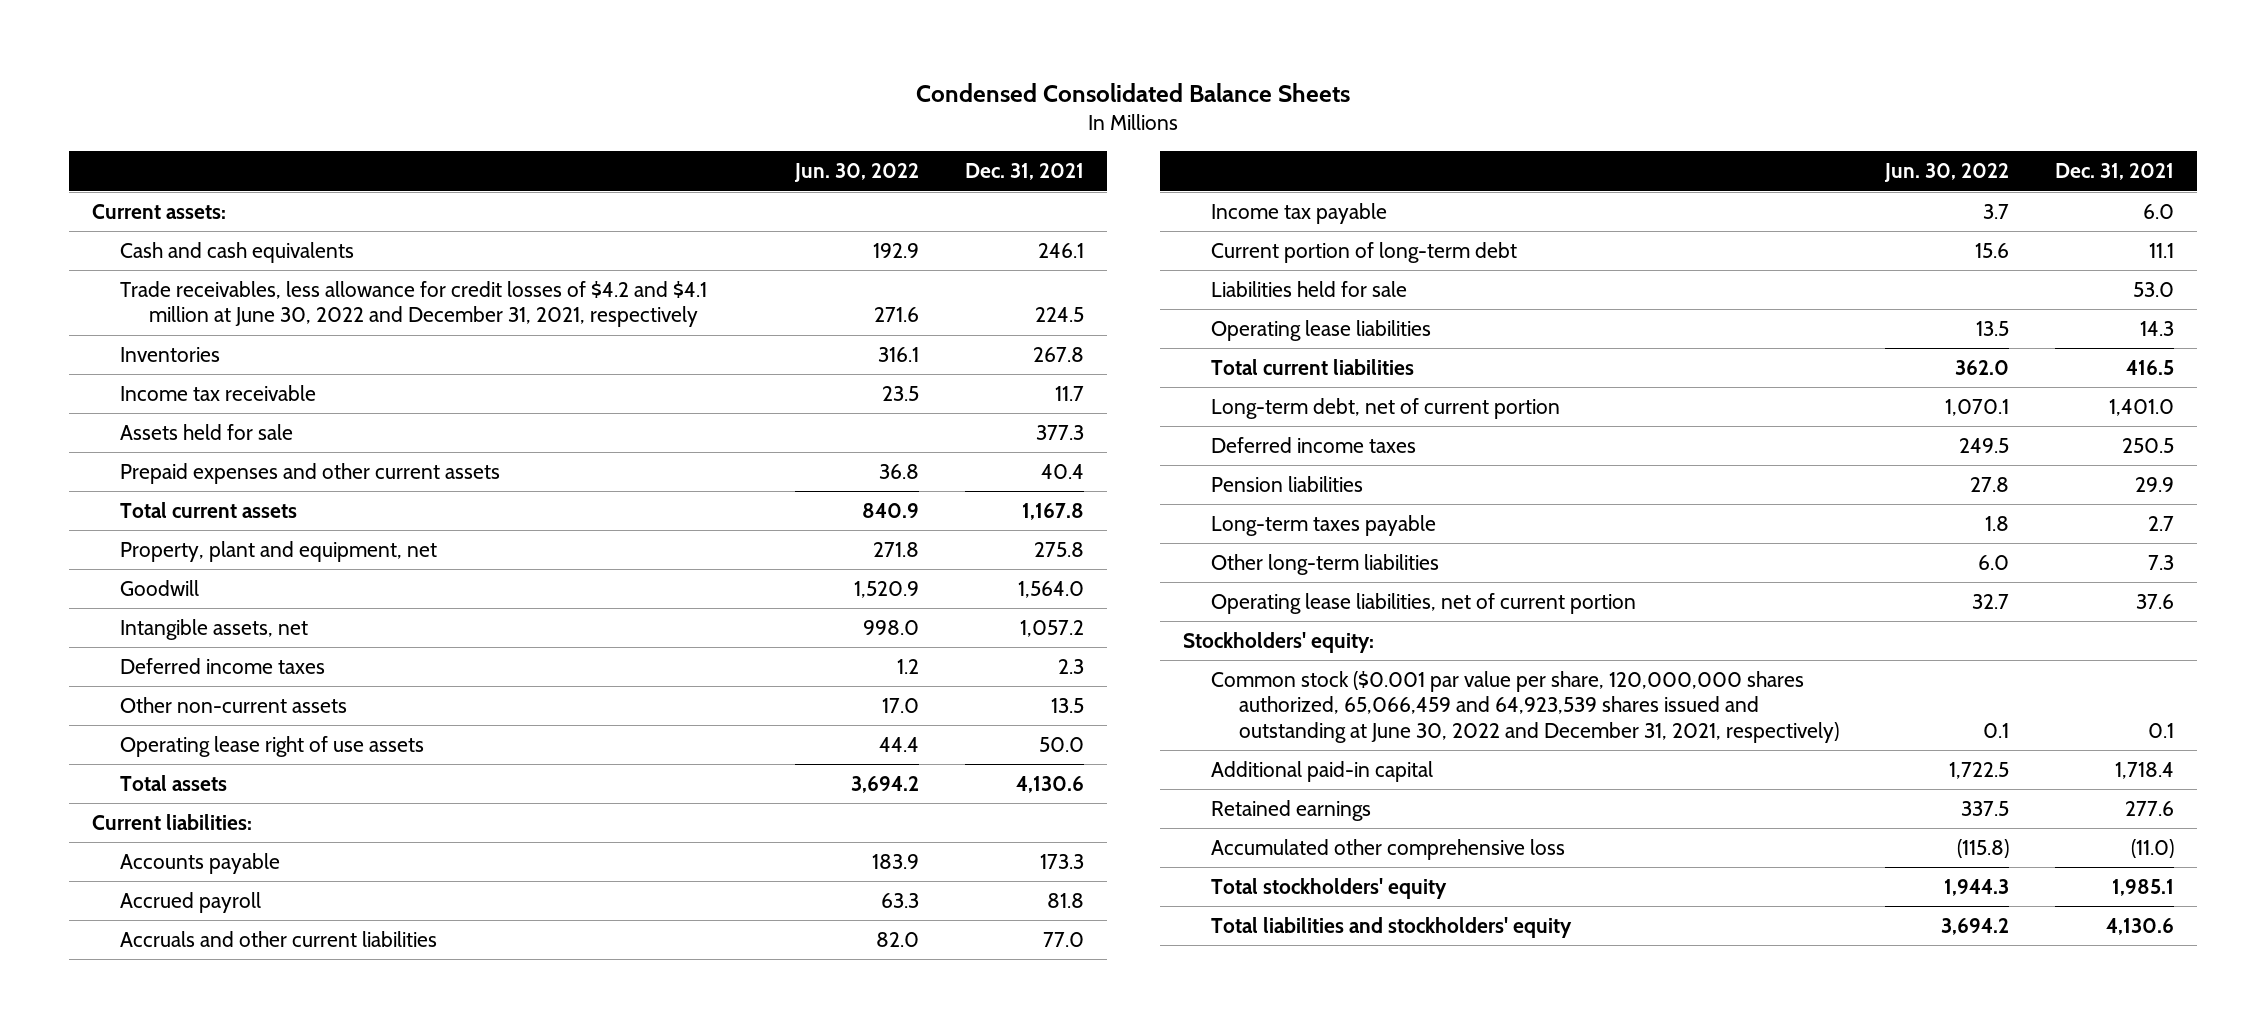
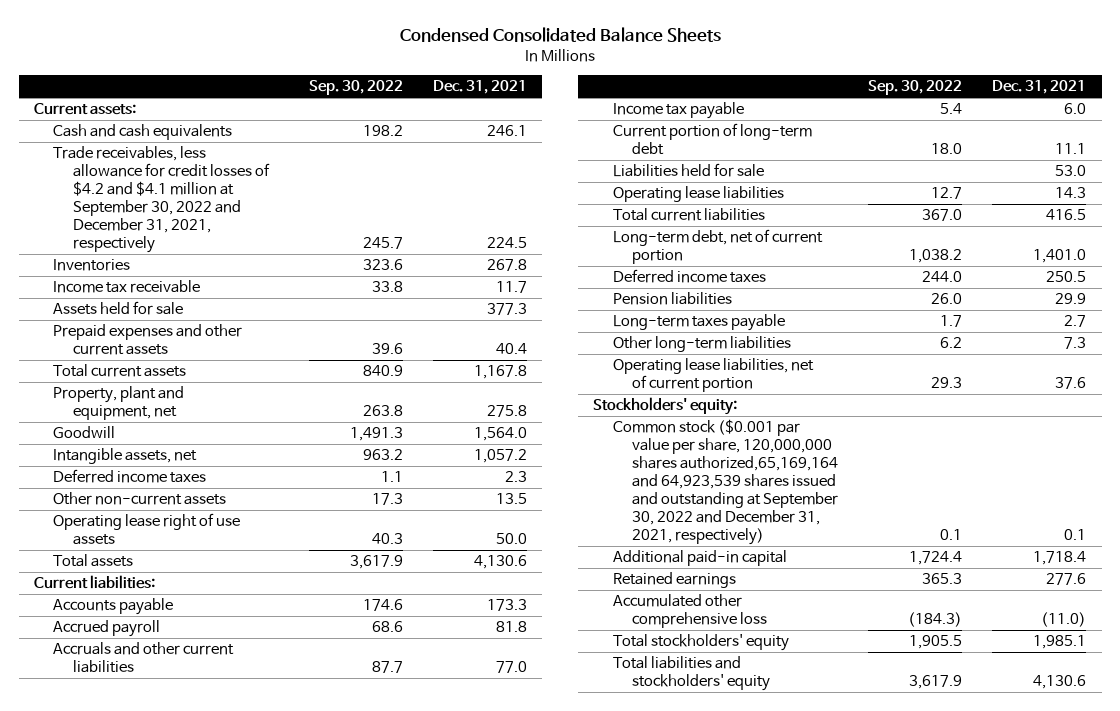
[793,163,919,183] Jun. 30, 2022 -> none
none -> [308,80,403,96] Sep. 30, 2022
[120,280,708,328] Trade receivables, less allowance for credit losses of $4.2 and $4.1 million at June 30, 2022 and December 31, 2021, respectively -> [53,146,270,253] Trade receivables, less allowance for credit losses of $4.2 and $4.1 million at September 30, 2022 and December 31, 2021, respectively
[1210,670,1840,743] Common stock ($0.001 par value per share, 120,000,000 shares authorized, 65,066,459 and 64,923,539 shares issued and outstanding at June 30, 2022 and December 31, 2021, respectively) -> [612,419,839,545] Common stock ($0.001 par value per share, 120,000,000 shares authorized,65,169,164 and 64,923,539 shares issued and outstanding at September 30, 2022 and December 31, 2021, respectively)

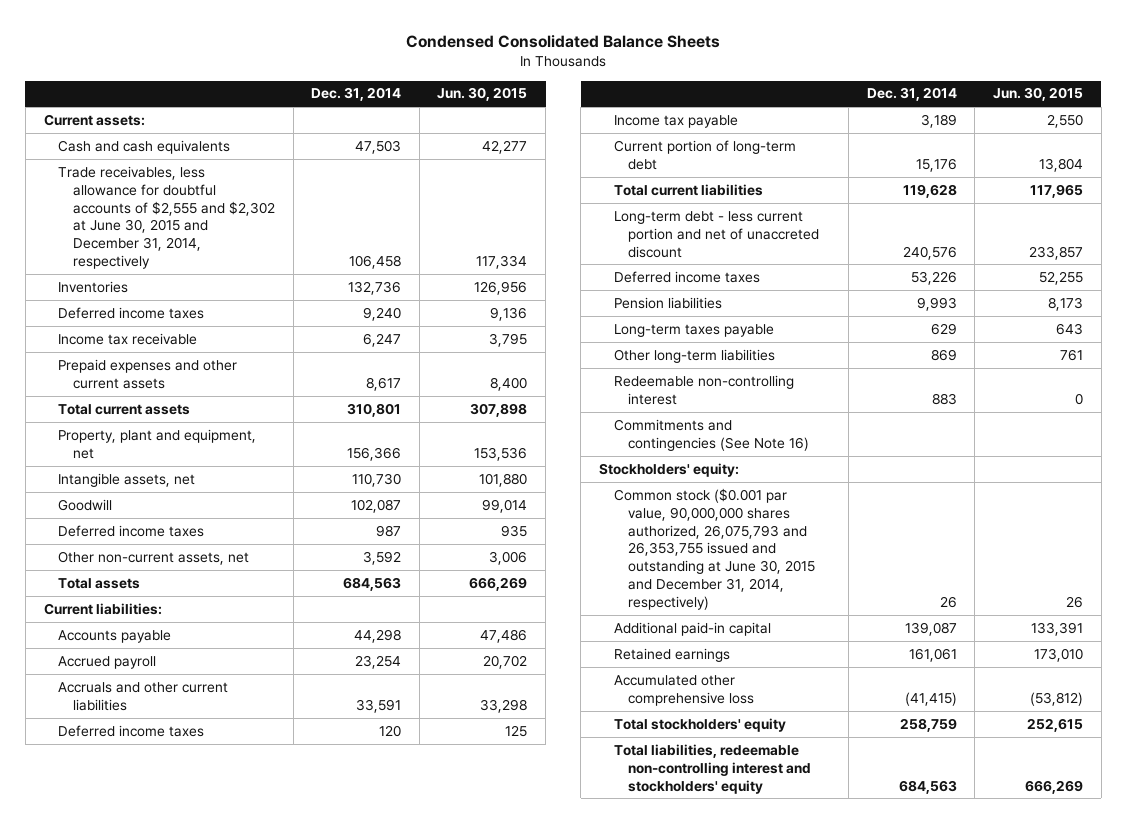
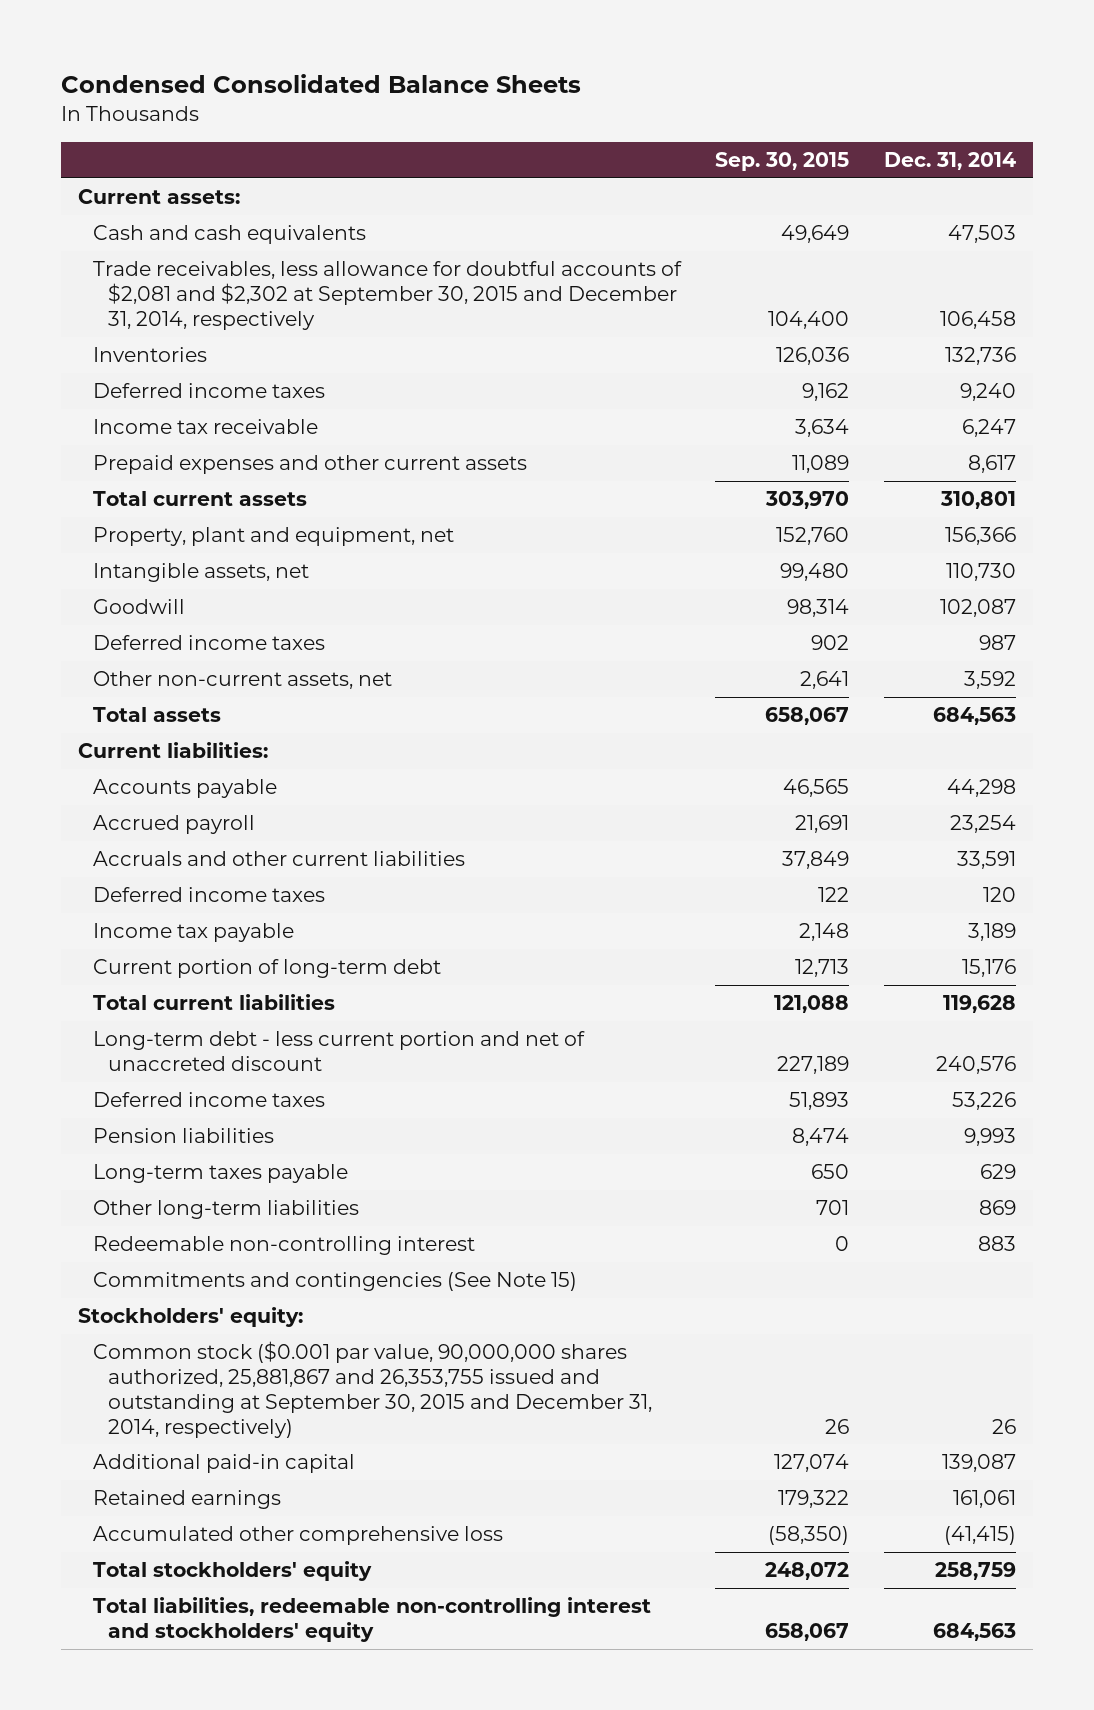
[437,87,528,102] Jun. 30, 2015 -> none
none -> [715,151,850,171] Sep. 30, 2015
[58,165,275,270] Trade receivables, less allowance for doubtful accounts of $2,555 and $2,302 at June 30, 2015 and December 31, 2014, respectively -> [93,261,683,330] Trade receivables, less allowance for doubtful accounts of $2,081 and $2,302 at September 30, 2015 and December 31, 2014, respectively
[613,418,810,451] Commitments and contingencies (See Note 16) -> [93,1272,578,1292] Commitments and contingencies (See Note 15)
[613,487,816,611] Common stock ($0.001 par value, 90,000,000 shares authorized, 26,075,793 and 26,353,755 issued and outstanding at June 30, 2015 and December 31, 2014, respectively) -> [93,1341,653,1438] Common stock ($0.001 par value, 90,000,000 shares authorized, 25,881,867 and 26,353,755 issued and outstanding at September 30, 2015 and December 31, 2014, respectively)

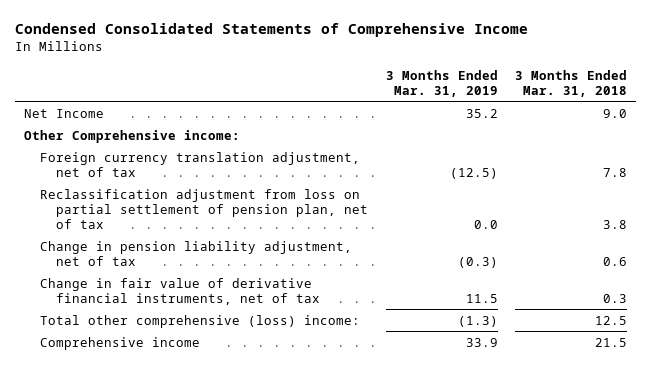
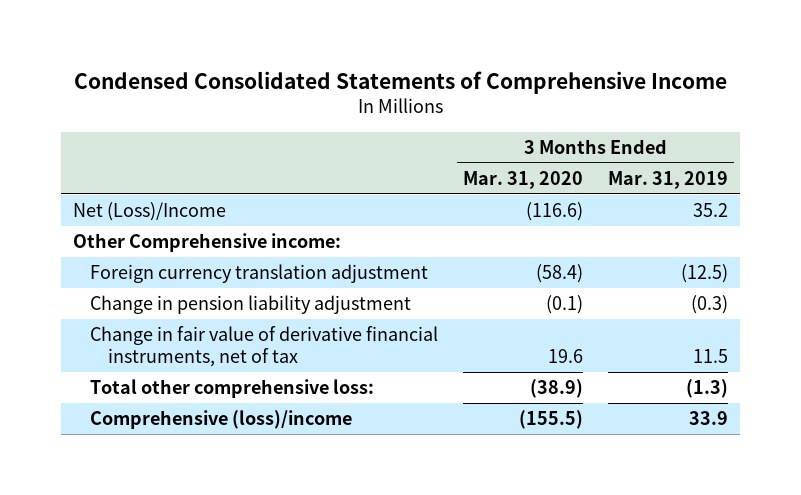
[515,69,628,97] 3 Months Ended Mar. 31, 2018 -> none
none -> [463,170,584,189] Mar. 31, 2020
[23,108,104,118] Net Income -> [73,202,227,222] Net (Loss)/Income
[39,188,368,229] Reclassification adjustment from loss on partial settlement of pension plan, net of tax -> none
[39,151,360,177] Foreign currency translation adjustment, net of tax -> [90,264,429,284] Foreign currency translation adjustment
[39,240,352,266] Change in pension liability adjustment, net of tax -> [90,295,412,315] Change in pension liability adjustment
[39,314,360,328] Total other comprehensive (loss) income: -> [90,379,375,399] Total other comprehensive loss:
[39,336,200,350] Comprehensive income -> [90,410,353,430] Comprehensive (loss)/income

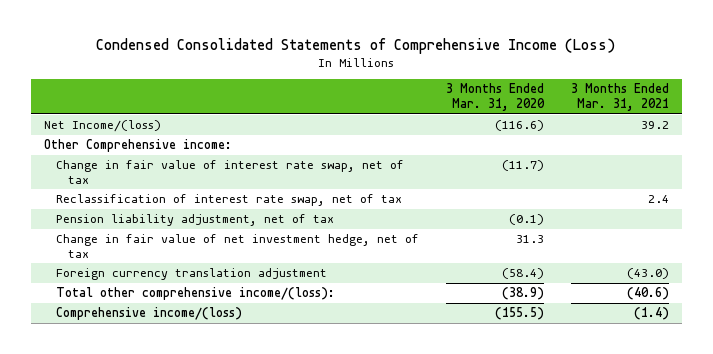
[73,71,727,95] Condensed Consolidated Statements of Comprehensive Income -> [96,38,616,55] Condensed Consolidated Statements of Comprehensive Income (Loss)
[608,170,729,189] Mar. 31, 2019 -> none
none -> [570,83,669,112] 3 Months Ended Mar. 31, 2021
[73,202,227,222] Net (Loss)/Income -> [43,120,161,133] Net Income/(loss)
none -> [56,160,405,184] Change in fair value of interest rate swap, net of tax
none -> [56,194,403,207] Reclassification of interest rate swap, net of tax
none -> [56,214,335,227] Pension liability adjustment, net of tax
none -> [56,234,420,258] Change in fair value of net investment hedge, net of tax
[90,295,412,315] Change in pension liability adjustment -> none
[90,326,439,368] Change in fair value of derivative financial instruments, net of tax -> none
[90,379,375,399] Total other comprehensive loss: -> [56,287,336,301] Total other comprehensive income/(loss):
[90,410,353,430] Comprehensive (loss)/income -> [56,307,243,321] Comprehensive income/(loss)

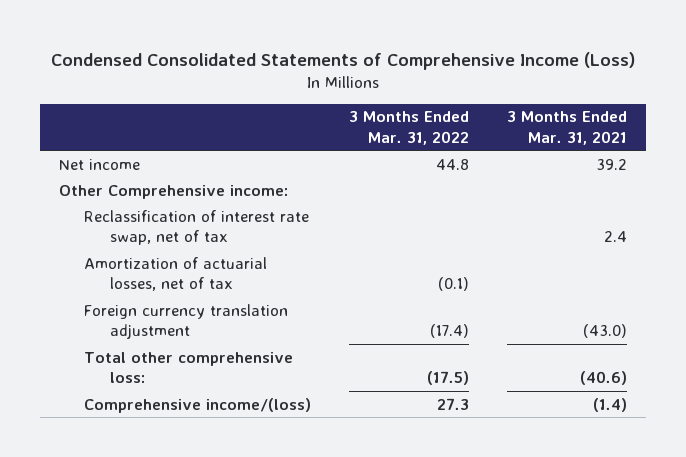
[445,83,545,112] 3 Months Ended Mar. 31, 2020 -> none
none -> [349,111,470,145] 3 Months Ended Mar. 31, 2022
[43,120,161,133] Net Income/(loss) -> [59,158,141,170] Net income
[56,160,405,184] Change in fair value of interest rate swap, net of tax -> none
[56,214,335,227] Pension liability adjustment, net of tax -> none
[56,234,420,258] Change in fair value of net investment hedge, net of tax -> none
none -> [84,256,268,292] Amortization of actuarial losses, net of tax
[56,287,336,301] Total other comprehensive income/(loss): -> [84,351,294,384] Total other comprehensive loss:

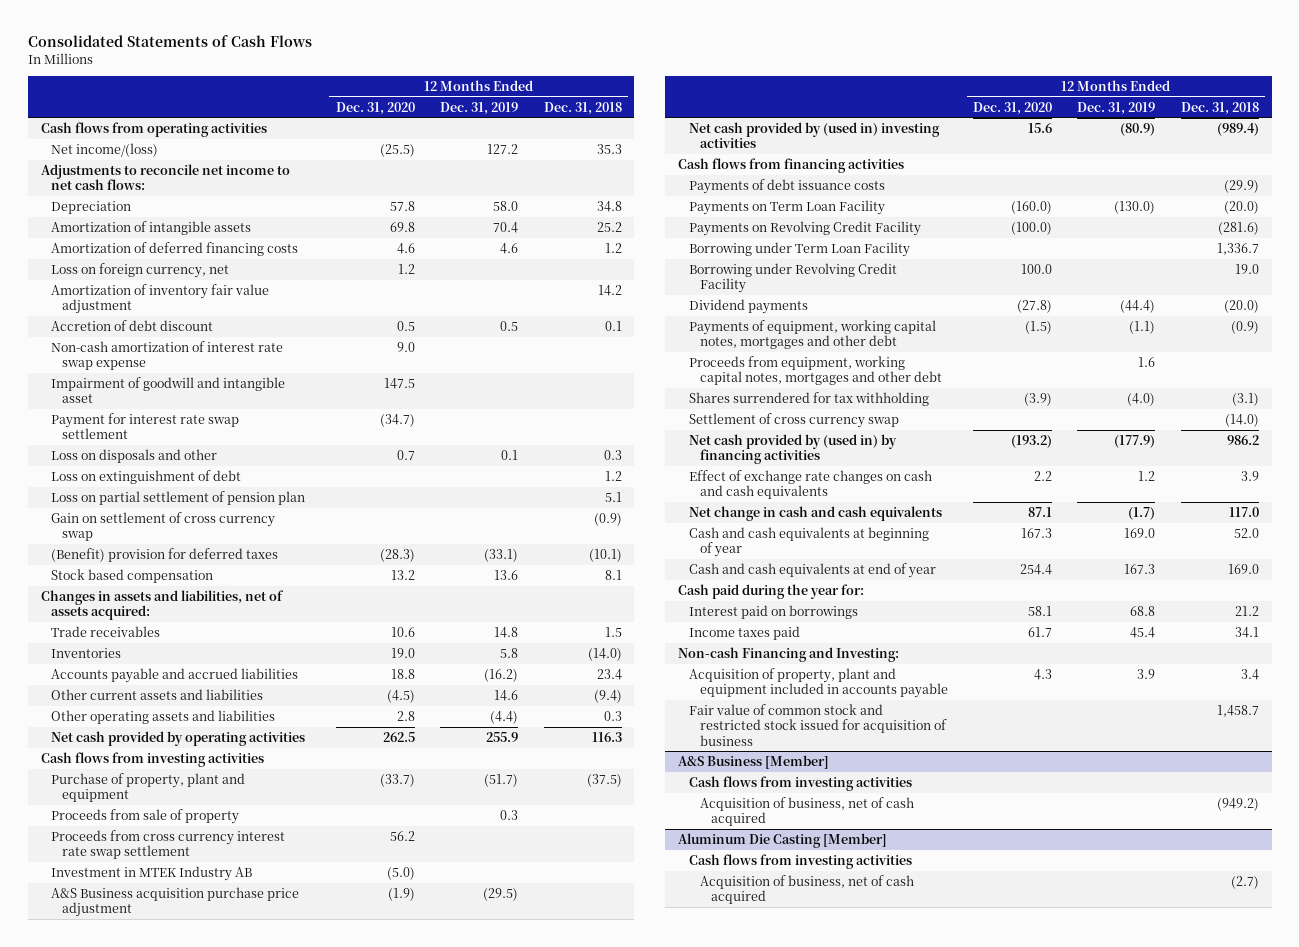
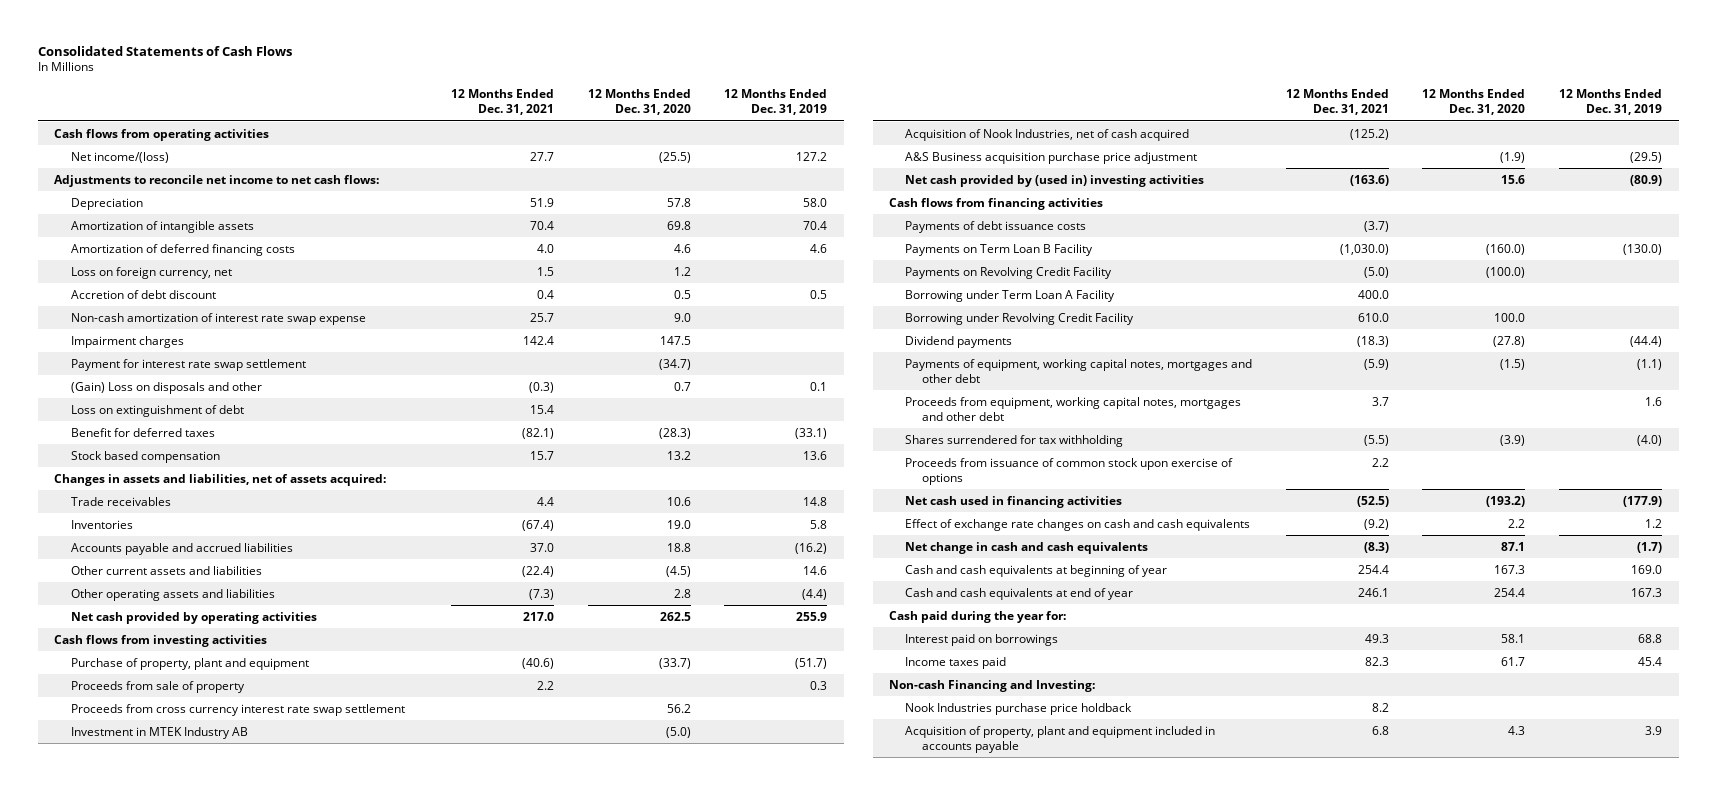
[543,101,622,115] Dec. 31, 2018 -> none
none -> [451,89,555,116] 12 Months Ended Dec. 31, 2021
[51,283,270,315] Amortization of inventory fair value adjustment -> none
[51,376,286,404] Impairment of goodwill and intangible asset -> [70,335,184,348] Impairment charges
[51,448,218,463] Loss on disposals and other -> [70,381,262,394] (Gain) Loss on disposals and other
[51,490,306,505] Loss on partial settlement of pension plan -> none
[51,511,276,542] Gain on settlement of cross currency swap -> none
[51,547,279,562] (Benefit) provision for deferred taxes -> [70,427,215,437] Benefit for deferred taxes
none -> [905,128,1190,141] Acquisition of Nook Industries, net of cash acquired
[688,199,885,215] Payments on Term Loan Facility -> [905,243,1094,256] Payments on Term Loan B Facility
[688,241,910,257] Borrowing under Term Loan Facility -> [905,289,1116,302] Borrowing under Term Loan A Facility
[688,412,899,428] Settlement of cross currency swap -> none
none -> [905,457,1234,485] Proceeds from issuance of common stock upon exercise of options
[688,433,897,465] Net cash provided by (used in) by financing activities -> [905,495,1123,508] Net cash used in financing activities
none -> [905,702,1133,715] Nook Industries purchase price holdback
[688,703,947,746] Fair value of common stock and restricted stock issued for acquisition of business -> none
[677,754,829,769] A&S Business [Member] -> none
[688,775,912,791] Cash flows from investing activities -> none
[699,796,914,827] Acquisition of business, net of cash acquired -> none
[677,832,887,848] Aluminum Die Casting [Member] -> none
[688,853,912,869] Cash flows from investing activities -> none
[699,874,914,905] Acquisition of business, net of cash acquired -> none

